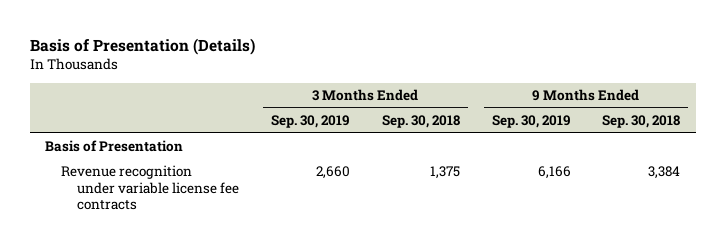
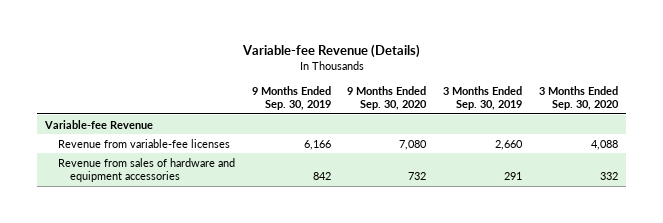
[29,37,255,55] Basis of Presentation (Details) -> [241,43,420,58] Variable-fee Revenue (Details)
[381,115,460,129] Sep. 30, 2018 -> none
[602,115,681,129] Sep. 30, 2018 -> none
none -> [347,85,428,111] 9 Months Ended Sep. 30, 2020
none -> [538,85,619,111] 3 Months Ended Sep. 30, 2020
[45,140,184,153] Basis of Presentation -> none
none -> [44,119,154,129] Variable-fee Revenue
[61,165,240,210] Revenue recognition under variable license fee contracts -> [57,138,230,148] Revenue from variable-fee licenses
none -> [57,157,235,183] Revenue from sales of hardware and equipment accessories

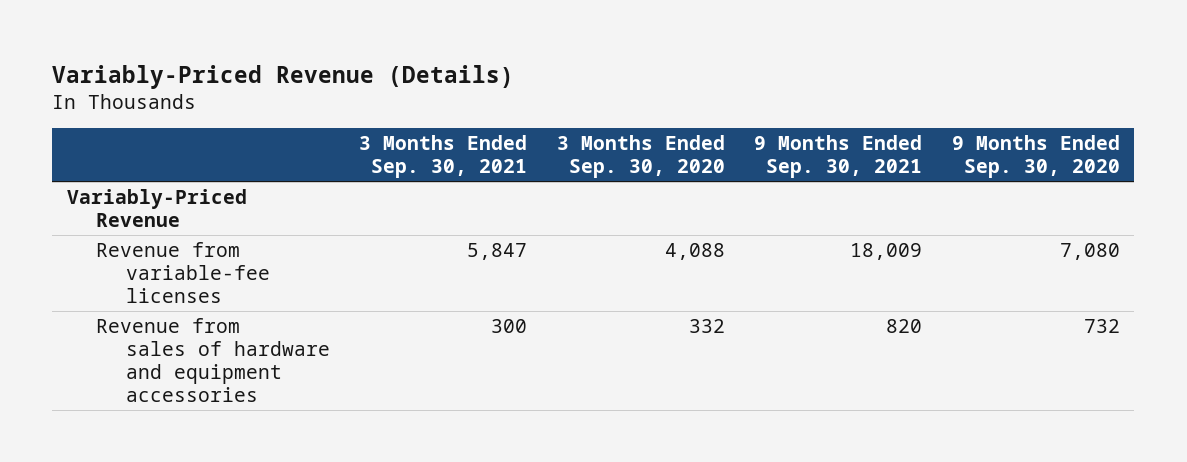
[241,43,420,58] Variable-fee Revenue (Details) -> [52,64,515,89] Variably-Priced Revenue (Details)
[251,85,331,111] 9 Months Ended Sep. 30, 2019 -> none
[442,85,522,111] 3 Months Ended Sep. 30, 2019 -> none
none -> [359,135,528,179] 3 Months Ended Sep. 30, 2021
none -> [754,135,923,179] 9 Months Ended Sep. 30, 2021
[44,119,154,129] Variable-fee Revenue -> [67,189,248,227] Variably-Priced Revenue

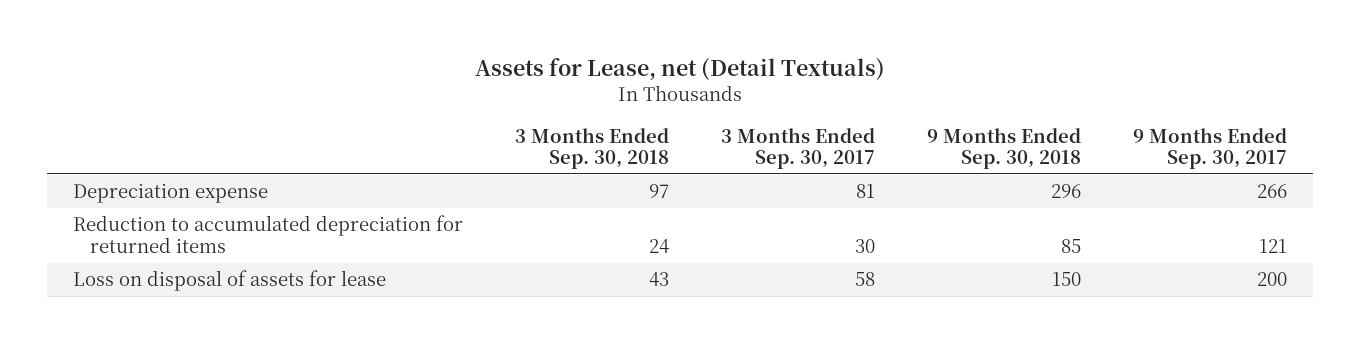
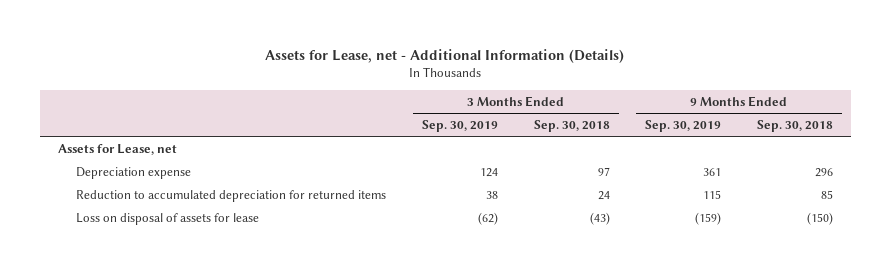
[474,57,885,81] Assets for Lease, net (Detail Textuals) -> [265,48,625,63] Assets for Lease, net - Additional Information (Details)
[720,127,875,169] 3 Months Ended Sep. 30, 2017 -> none
[1132,127,1287,169] 9 Months Ended Sep. 30, 2017 -> none
none -> [422,119,499,132] Sep. 30, 2019
none -> [645,119,722,132] Sep. 30, 2019
none -> [57,143,177,155] Assets for Lease, net
[648,272,669,287] 43 -> [589,211,610,225] (43)
[1051,272,1081,287] 150 -> [806,211,833,225] (150)

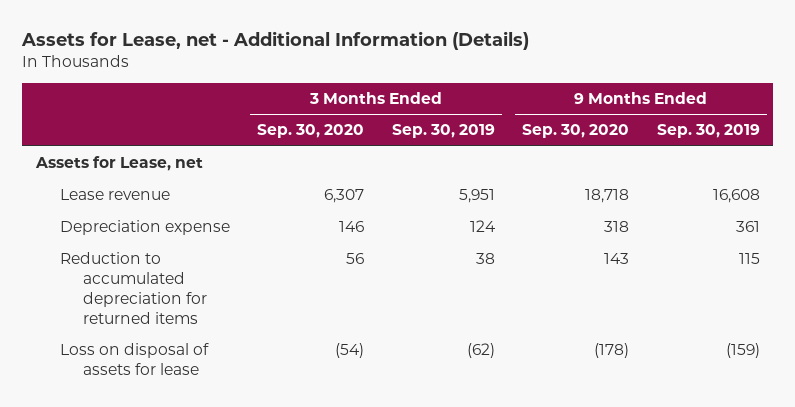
[533,119,610,132] Sep. 30, 2018 -> none
[756,119,833,132] Sep. 30, 2018 -> none
none -> [257,124,365,139] Sep. 30, 2020
none -> [522,124,630,139] Sep. 30, 2020
none -> [59,189,170,201] Lease revenue

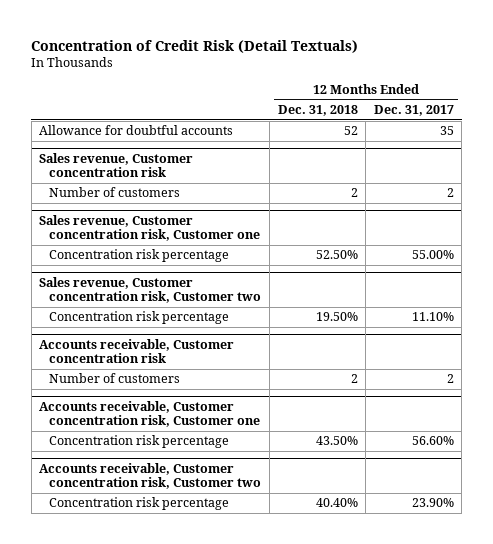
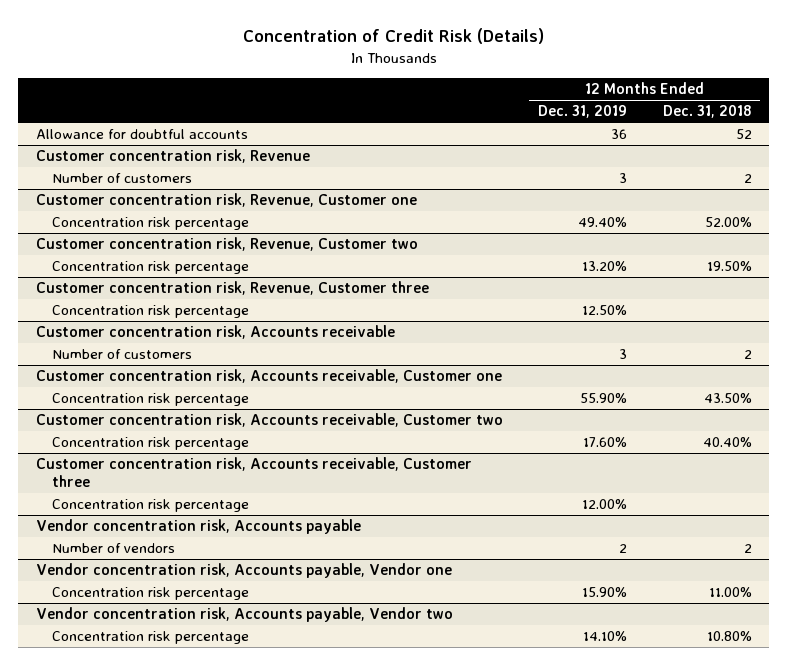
[31,39,359,53] Concentration of Credit Risk (Detail Textuals) -> [242,28,544,45] Concentration of Credit Risk (Details)
[373,105,454,117] Dec. 31, 2017 -> none
none -> [538,105,628,119] Dec. 31, 2019
[39,152,194,178] Sales revenue, Customer concentration risk -> [36,149,311,164] Customer concentration risk, Revenue
[39,214,261,242] Sales revenue, Customer concentration risk, Customer one -> [36,193,418,208] Customer concentration risk, Revenue, Customer one
[315,250,358,260] 52.50% -> [704,217,752,228] 52.00%
[39,276,262,304] Sales revenue, Customer concentration risk, Customer two -> [36,237,419,252] Customer concentration risk, Revenue, Customer two
none -> [36,281,430,296] Customer concentration risk, Revenue, Customer three
none -> [52,305,250,319] Concentration risk percentage
[39,338,235,364] Accounts receivable, Customer concentration risk -> [36,325,396,340] Customer concentration risk, Accounts receivable
[39,400,261,428] Accounts receivable, Customer concentration risk, Customer one -> [36,369,503,384] Customer concentration risk, Accounts receivable, Customer one
[39,462,262,490] Accounts receivable, Customer concentration risk, Customer two -> [36,413,504,428] Customer concentration risk, Accounts receivable, Customer two
none -> [36,457,473,488] Customer concentration risk, Accounts receivable, Customer three
none -> [52,499,250,513] Concentration risk percentage
none -> [36,519,362,535] Vendor concentration risk, Accounts payable
none -> [52,543,176,554] Number of vendors
none -> [36,563,453,579] Vendor concentration risk, Accounts payable, Vendor one
none -> [52,587,250,601] Concentration risk percentage
none -> [36,607,454,623] Vendor concentration risk, Accounts payable, Vendor two
none -> [52,631,250,645] Concentration risk percentage

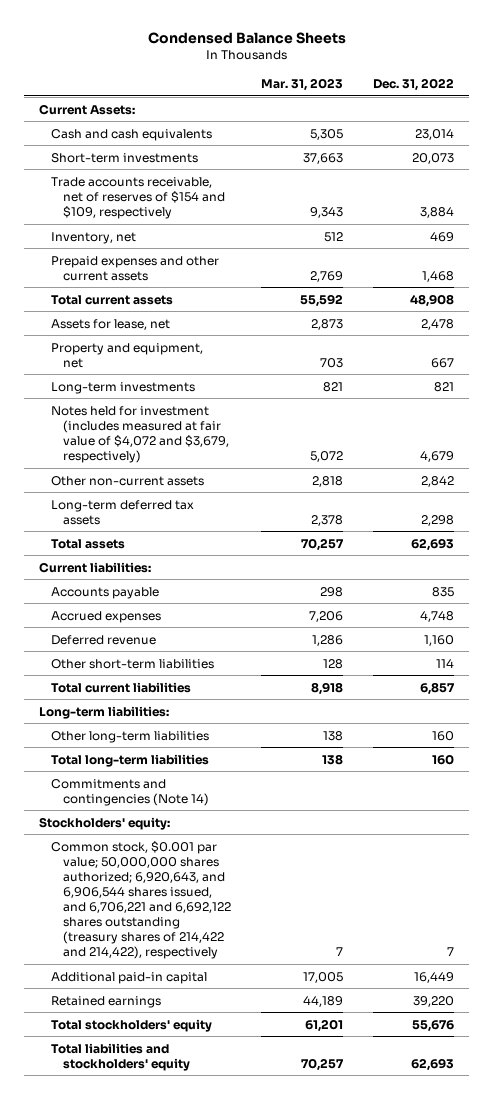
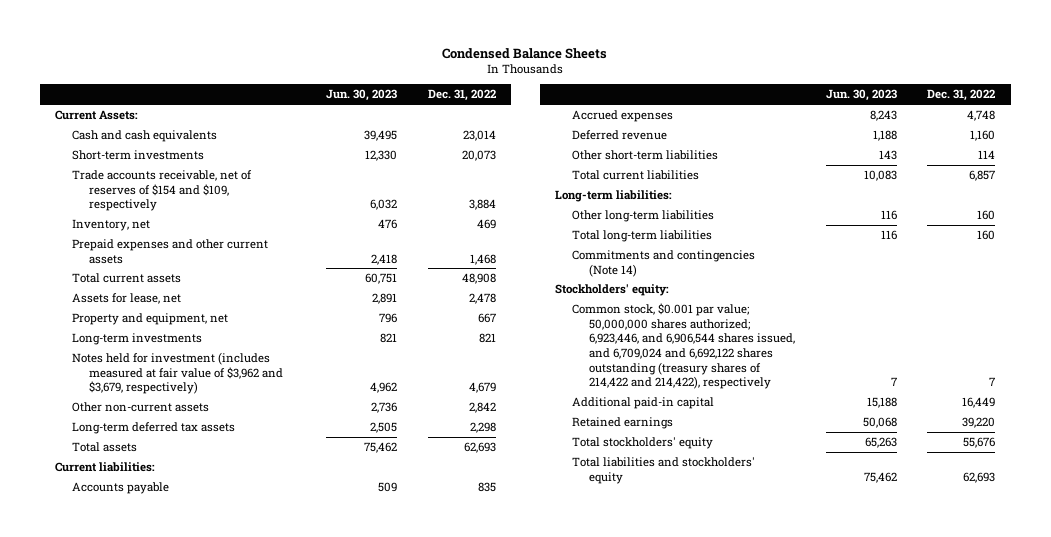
[261,77,344,91] Mar. 31, 2023 -> none
none -> [325,89,397,102] Jun. 30, 2023
[51,405,229,463] Notes held for investment (includes measured at fair value of $4,072 and $3,679, respectively) -> [72,351,284,395] Notes held for investment (includes measured at fair value of $3,962 and $3,679, respectively)
[51,840,231,959] Common stock, $0.001 par value; 50,000,000 shares authorized; 6,920,643, and 6,906,544 shares issued, and 6,706,221 and 6,692,122 shares outstanding (treasury shares of 214,422 and 214,422), respectively -> [572,302,795,390] Common stock, $0.001 par value; 50,000,000 shares authorized; 6,923,446, and 6,906,544 shares issued, and 6,709,024 and 6,692,122 shares outstanding (treasury shares of 214,422 and 214,422), respectively

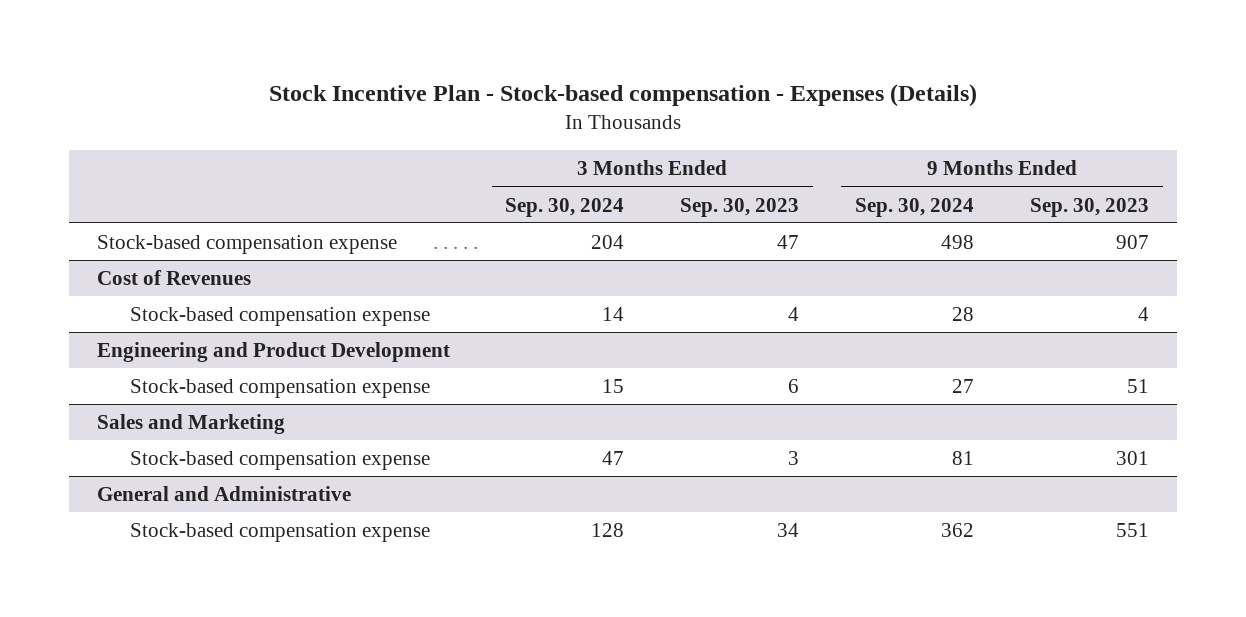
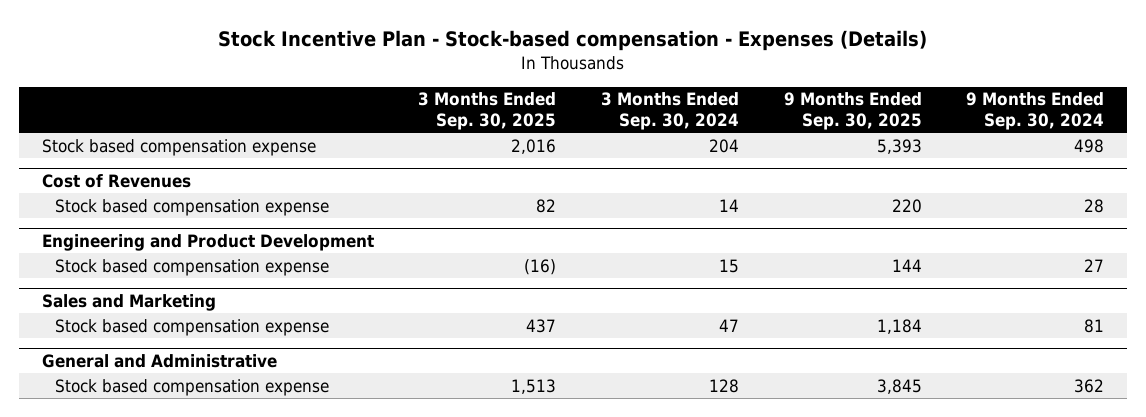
[680,197,800,217] Sep. 30, 2023 -> none
[1030,197,1150,217] Sep. 30, 2023 -> none
none -> [418,92,557,130] 3 Months Ended Sep. 30, 2025
none -> [783,92,922,130] 9 Months Ended Sep. 30, 2025
[96,234,397,254] Stock-based compensation expense -> [41,138,316,156] Stock based compensation expense
[129,306,430,326] Stock-based compensation expense -> [55,198,330,216] Stock based compensation expense
[129,378,430,398] Stock-based compensation expense -> [55,258,330,276] Stock based compensation expense
[129,450,430,470] Stock-based compensation expense -> [55,318,330,336] Stock based compensation expense
[129,522,430,542] Stock-based compensation expense -> [55,378,330,396] Stock based compensation expense

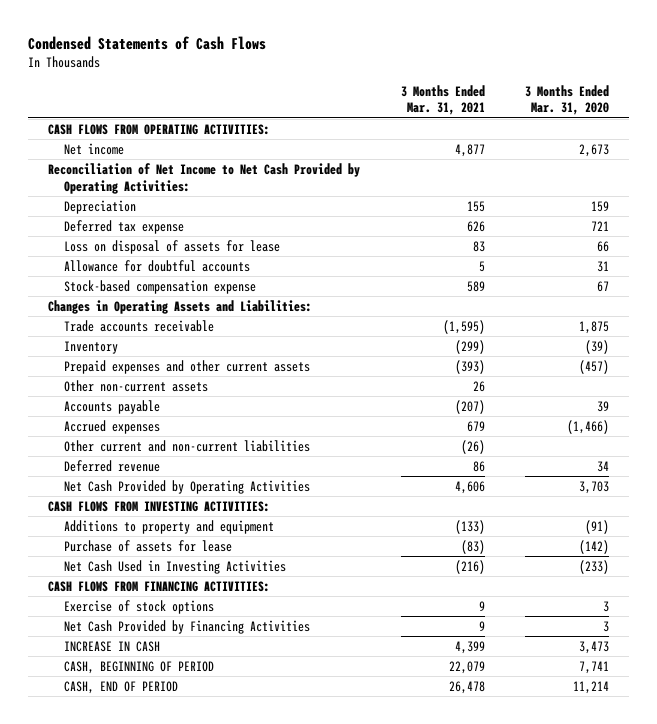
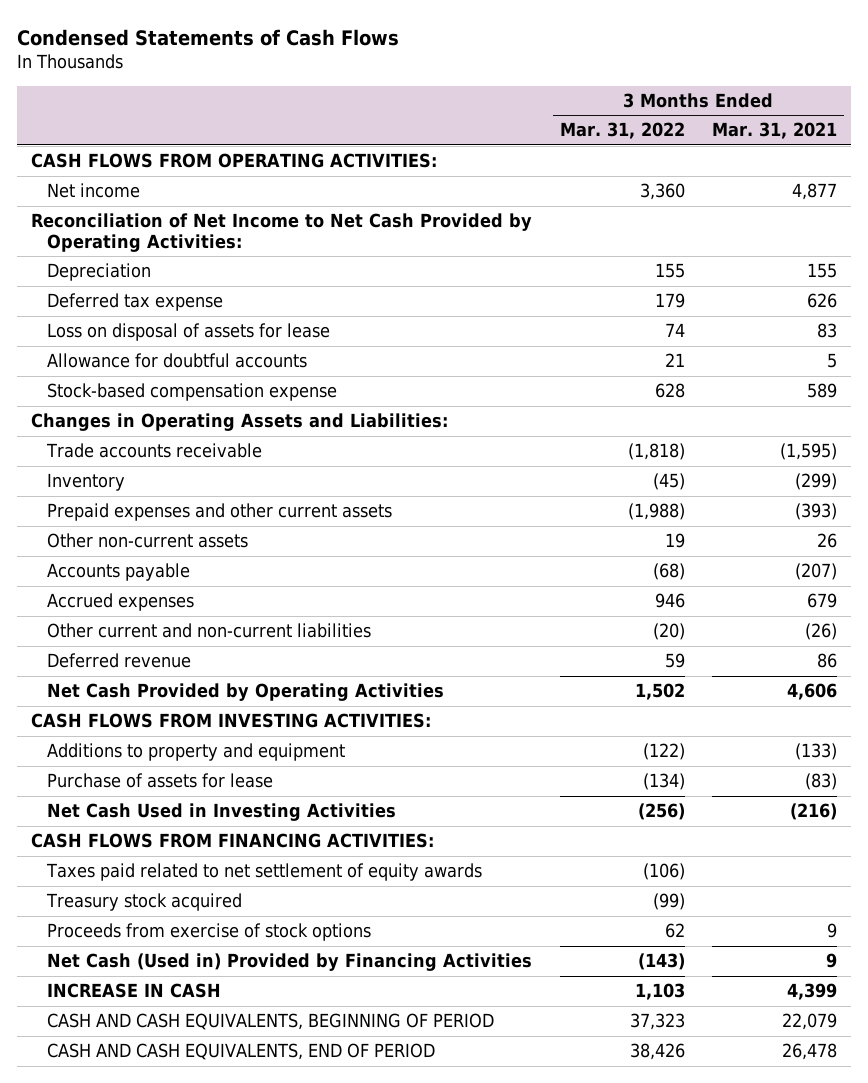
[525,84,610,116] 3 Months Ended Mar. 31, 2020 -> none
none -> [559,122,685,140] Mar. 31, 2022
none -> [46,863,483,882] Taxes paid related to net settlement of equity awards
none -> [46,893,243,912] Treasury stock acquired
[63,599,214,614] Exercise of stock options -> [47,923,372,942] Proceeds from exercise of stock options
[63,619,310,634] Net Cash Provided by Financing Activities -> [47,953,533,972] Net Cash (Used in) Provided by Financing Activities
[63,660,214,674] CASH, BEGINNING OF PERIOD -> [47,1013,495,1031] CASH AND CASH EQUIVALENTS, BEGINNING OF PERIOD
[63,680,178,694] CASH, END OF PERIOD -> [47,1043,436,1061] CASH AND CASH EQUIVALENTS, END OF PERIOD

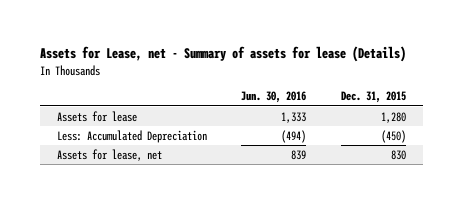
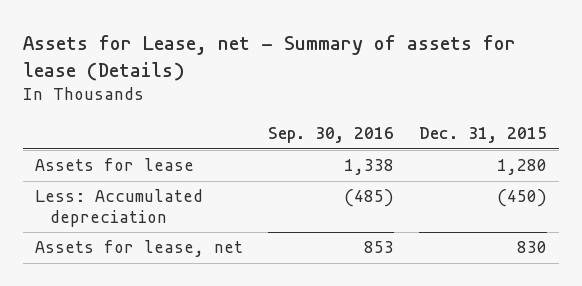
[241,91,307,104] Jun. 30, 2016 -> none
none -> [267,127,394,144] Sep. 30, 2016
[57,129,208,143] Less: Accumulated Depreciation -> [35,189,204,227] Less: Accumulated depreciation

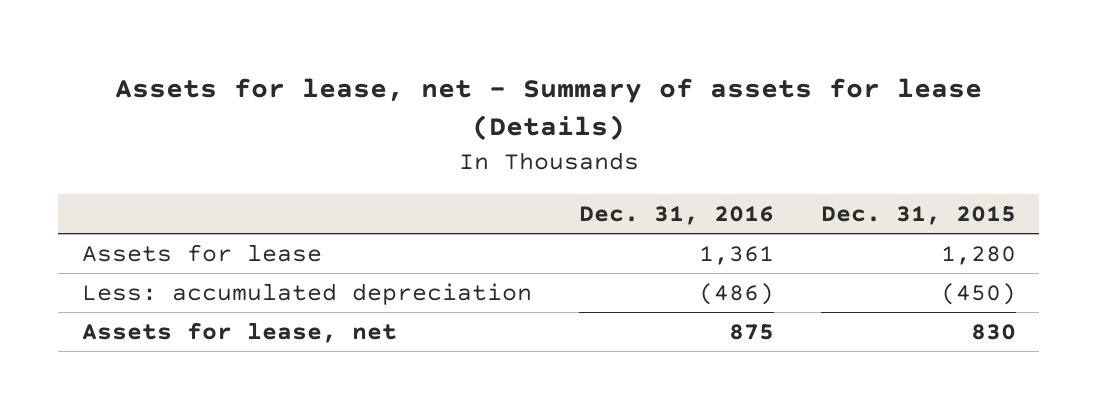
[23,35,517,81] Assets for Lease, net - Summary of assets for lease (Details) -> [114,77,982,142] Assets for lease, net - Summary of assets for lease (Details)
[267,127,394,144] Sep. 30, 2016 -> none
none -> [578,206,774,226] Dec. 31, 2016
[35,189,204,227] Less: Accumulated depreciation -> [81,283,532,306] Less: accumulated depreciation

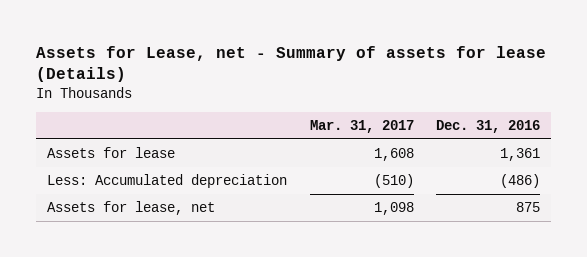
[114,77,982,142] Assets for lease, net - Summary of assets for lease (Details) -> [36,45,547,83] Assets for Lease, net - Summary of assets for lease (Details)
[820,206,1016,226] Dec. 31, 2015 -> none
none -> [309,120,414,134] Mar. 31, 2017
[81,283,532,306] Less: accumulated depreciation -> [47,173,288,188] Less: Accumulated depreciation

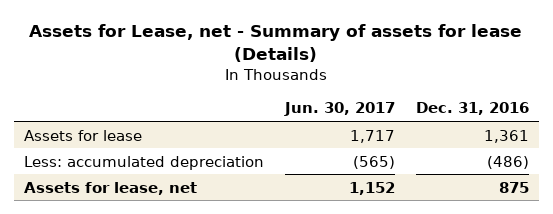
[309,120,414,134] Mar. 31, 2017 -> none
none -> [283,102,395,117] Jun. 30, 2017
[47,173,288,188] Less: Accumulated depreciation -> [24,155,265,170] Less: accumulated depreciation

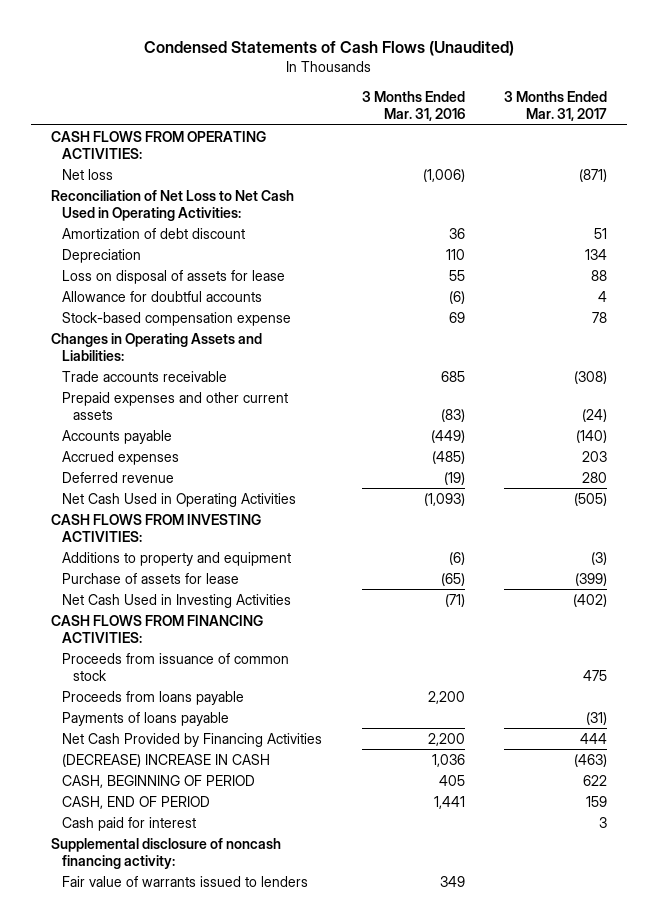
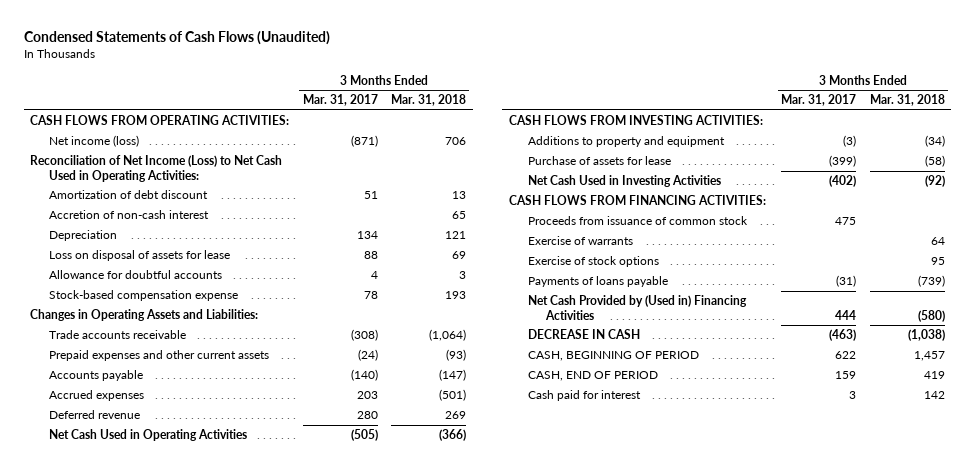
[361,91,465,122] 3 Months Ended Mar. 31, 2016 -> none
none -> [390,94,466,107] Mar. 31, 2018
[62,168,114,180] Net loss -> [48,135,139,148] Net income (loss)
[51,189,295,221] Reconciliation of Net Loss to Net Cash Used in Operating Activities: -> [30,155,283,182] Reconciliation of Net Income (Loss) to Net Cash Used in Operating Activities:
none -> [48,210,209,220] Accretion of non-cash interest
[62,690,245,705] Proceeds from loans payable -> none
none -> [527,236,633,246] Exercise of warrants
none -> [527,256,659,268] Exercise of stock options
[62,732,323,747] Net Cash Provided by Financing Activities -> [527,295,747,320] Net Cash Provided by (Used in) Financing Activities
[62,753,271,767] (DECREASE) INCREASE IN CASH -> [527,329,640,340] DECREASE IN CASH
[51,837,282,869] Supplemental disclosure of noncash financing activity: -> none
[62,875,309,887] Fair value of warrants issued to lenders -> none

